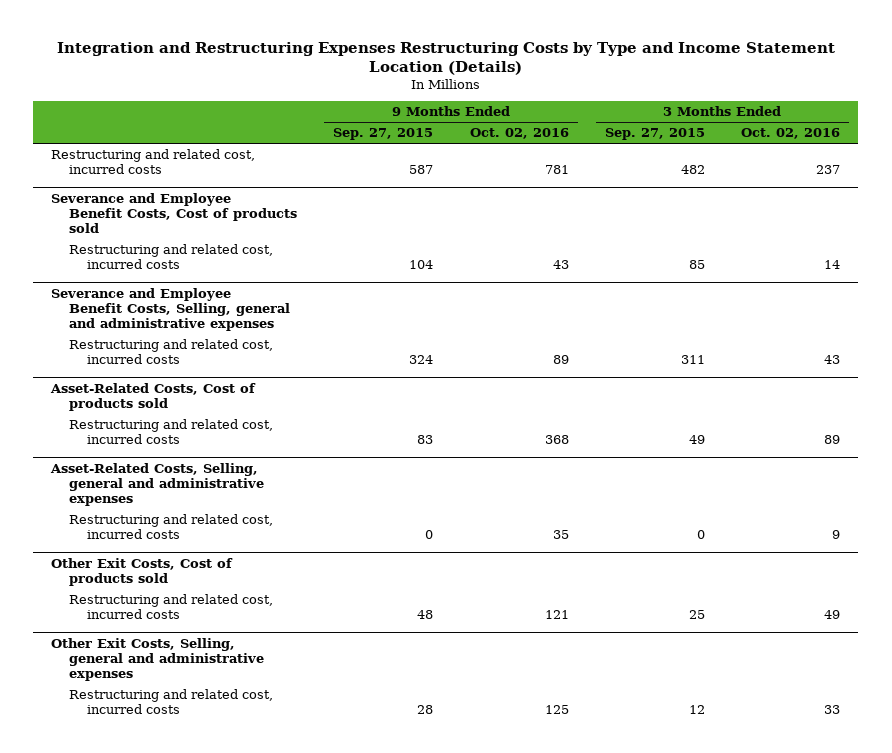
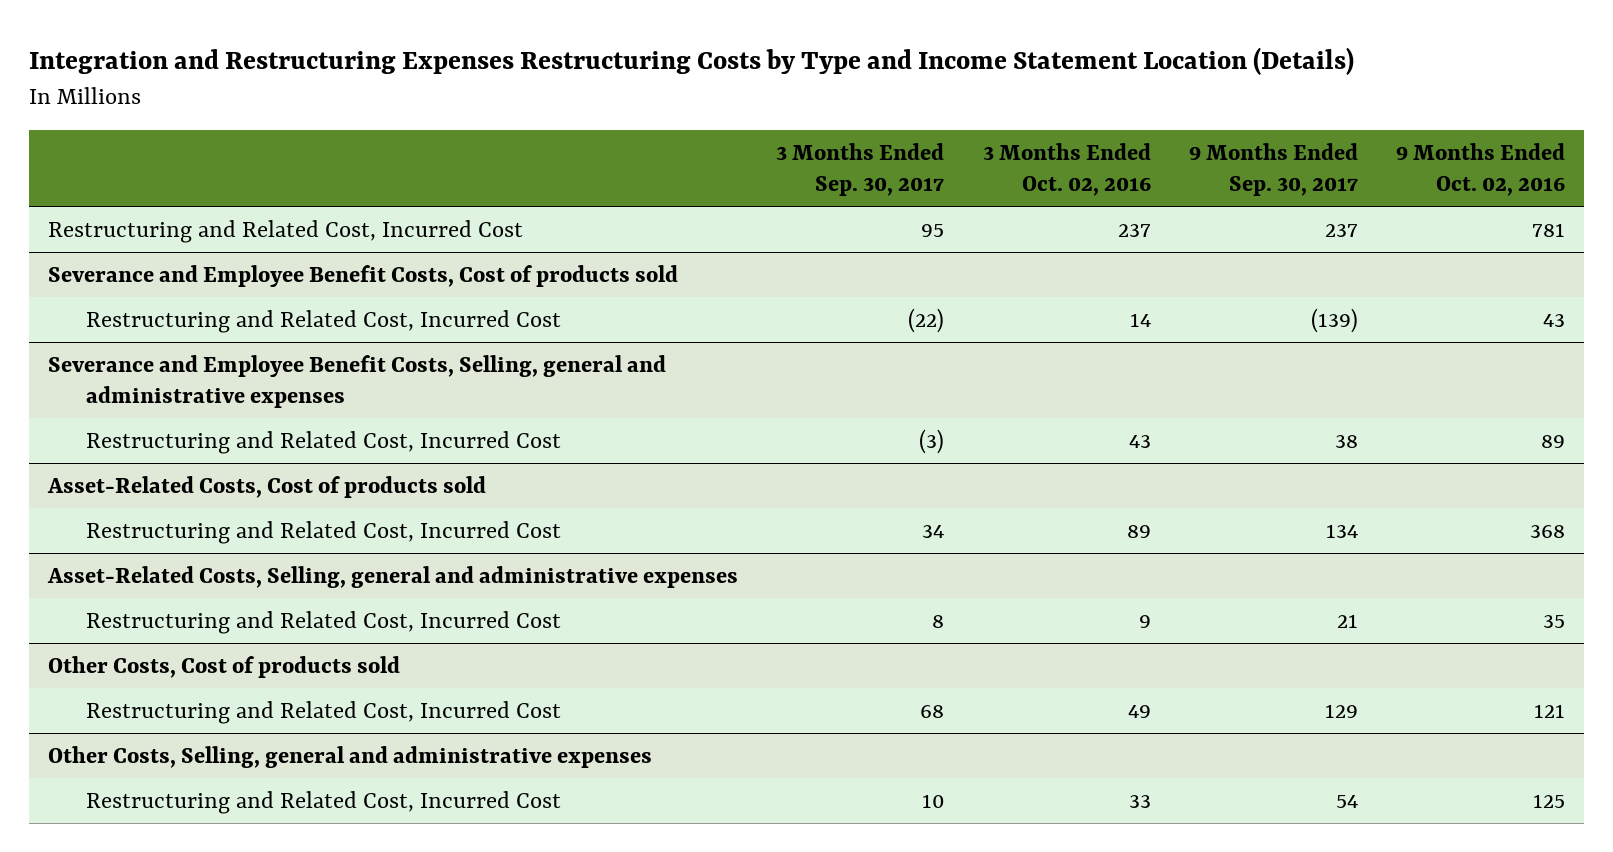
[333,128,434,141] Sep. 27, 2015 -> none
[604,128,705,141] Sep. 27, 2015 -> none
none -> [776,142,945,197] 3 Months Ended Sep. 30, 2017
none -> [1188,142,1358,197] 9 Months Ended Sep. 30, 2017
[51,149,256,175] Restructuring and related cost, incurred costs -> [48,219,524,243] Restructuring and Related Cost, Incurred Cost
[69,244,274,270] Restructuring and related cost, incurred costs -> [86,309,562,333] Restructuring and Related Cost, Incurred Cost
[69,339,274,365] Restructuring and related cost, incurred costs -> [86,430,562,454] Restructuring and Related Cost, Incurred Cost
[69,419,274,445] Restructuring and related cost, incurred costs -> [86,520,562,544] Restructuring and Related Cost, Incurred Cost
[69,514,274,540] Restructuring and related cost, incurred costs -> [86,610,562,634] Restructuring and Related Cost, Incurred Cost
[51,557,234,586] Other Exit Costs, Cost of products sold -> [48,655,401,678] Other Costs, Cost of products sold
[69,594,274,620] Restructuring and related cost, incurred costs -> [86,700,562,724] Restructuring and Related Cost, Incurred Cost
[51,637,265,682] Other Exit Costs, Selling, general and administrative expenses -> [48,745,653,768] Other Costs, Selling, general and administrative expenses
[69,689,274,715] Restructuring and related cost, incurred costs -> [86,790,562,814] Restructuring and Related Cost, Incurred Cost

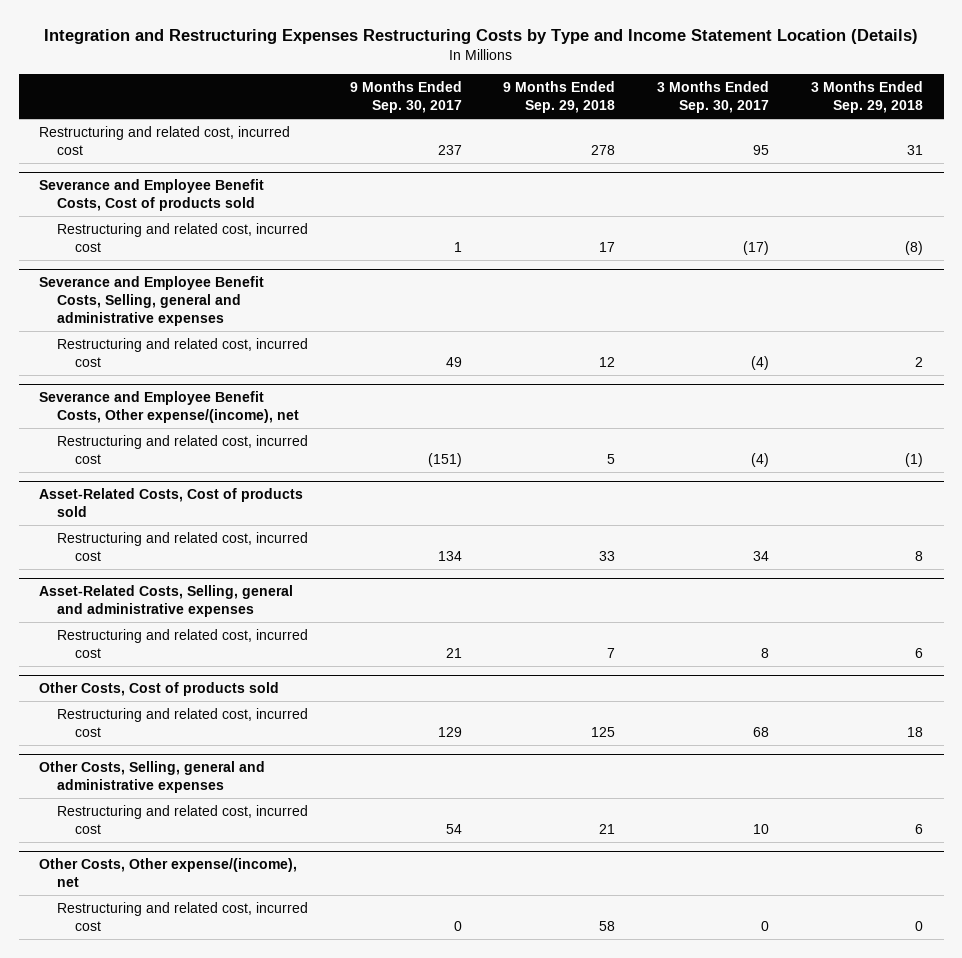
[982,142,1151,197] 3 Months Ended Oct. 02, 2016 -> none
[1395,142,1565,197] 9 Months Ended Oct. 02, 2016 -> none
none -> [503,80,616,113] 9 Months Ended Sep. 29, 2018
none -> [810,80,923,113] 3 Months Ended Sep. 29, 2018
[48,219,524,243] Restructuring and Related Cost, Incurred Cost -> [39,125,291,156] Restructuring and related cost, incurred cost
[86,309,562,333] Restructuring and Related Cost, Incurred Cost -> [56,222,308,253] Restructuring and related cost, incurred cost
[908,307,945,333] (22) -> [743,241,770,256] (17)
[1310,307,1358,333] (139) -> [453,242,462,253] 1
[86,430,562,454] Restructuring and Related Cost, Incurred Cost -> [56,337,308,368] Restructuring and related cost, incurred cost
[919,428,945,454] (3) -> [751,356,770,371] (4)
[1334,434,1358,448] 38 -> [445,357,462,368] 49
none -> [39,391,299,424] Severance and Employee Benefit Costs, Other expense/(income), net
none -> [56,434,308,465] Restructuring and related cost, incurred cost
[86,520,562,544] Restructuring and Related Cost, Incurred Cost -> [56,531,308,562] Restructuring and related cost, incurred cost
[86,610,562,634] Restructuring and Related Cost, Incurred Cost -> [56,628,308,659] Restructuring and related cost, incurred cost
[86,700,562,724] Restructuring and Related Cost, Incurred Cost -> [56,707,308,738] Restructuring and related cost, incurred cost
[86,790,562,814] Restructuring and Related Cost, Incurred Cost -> [56,804,308,835] Restructuring and related cost, incurred cost
none -> [39,858,298,888] Other Costs, Other expense/(income), net
none -> [56,901,308,932] Restructuring and related cost, incurred cost

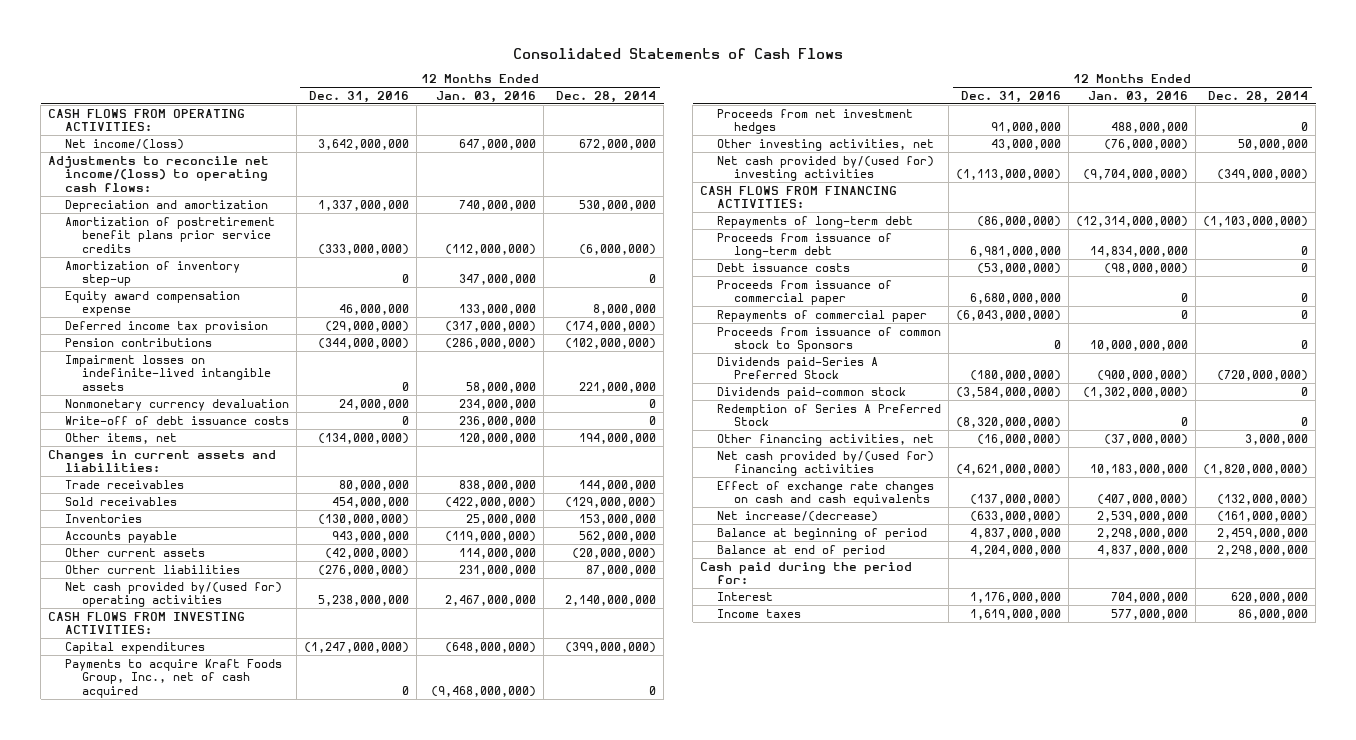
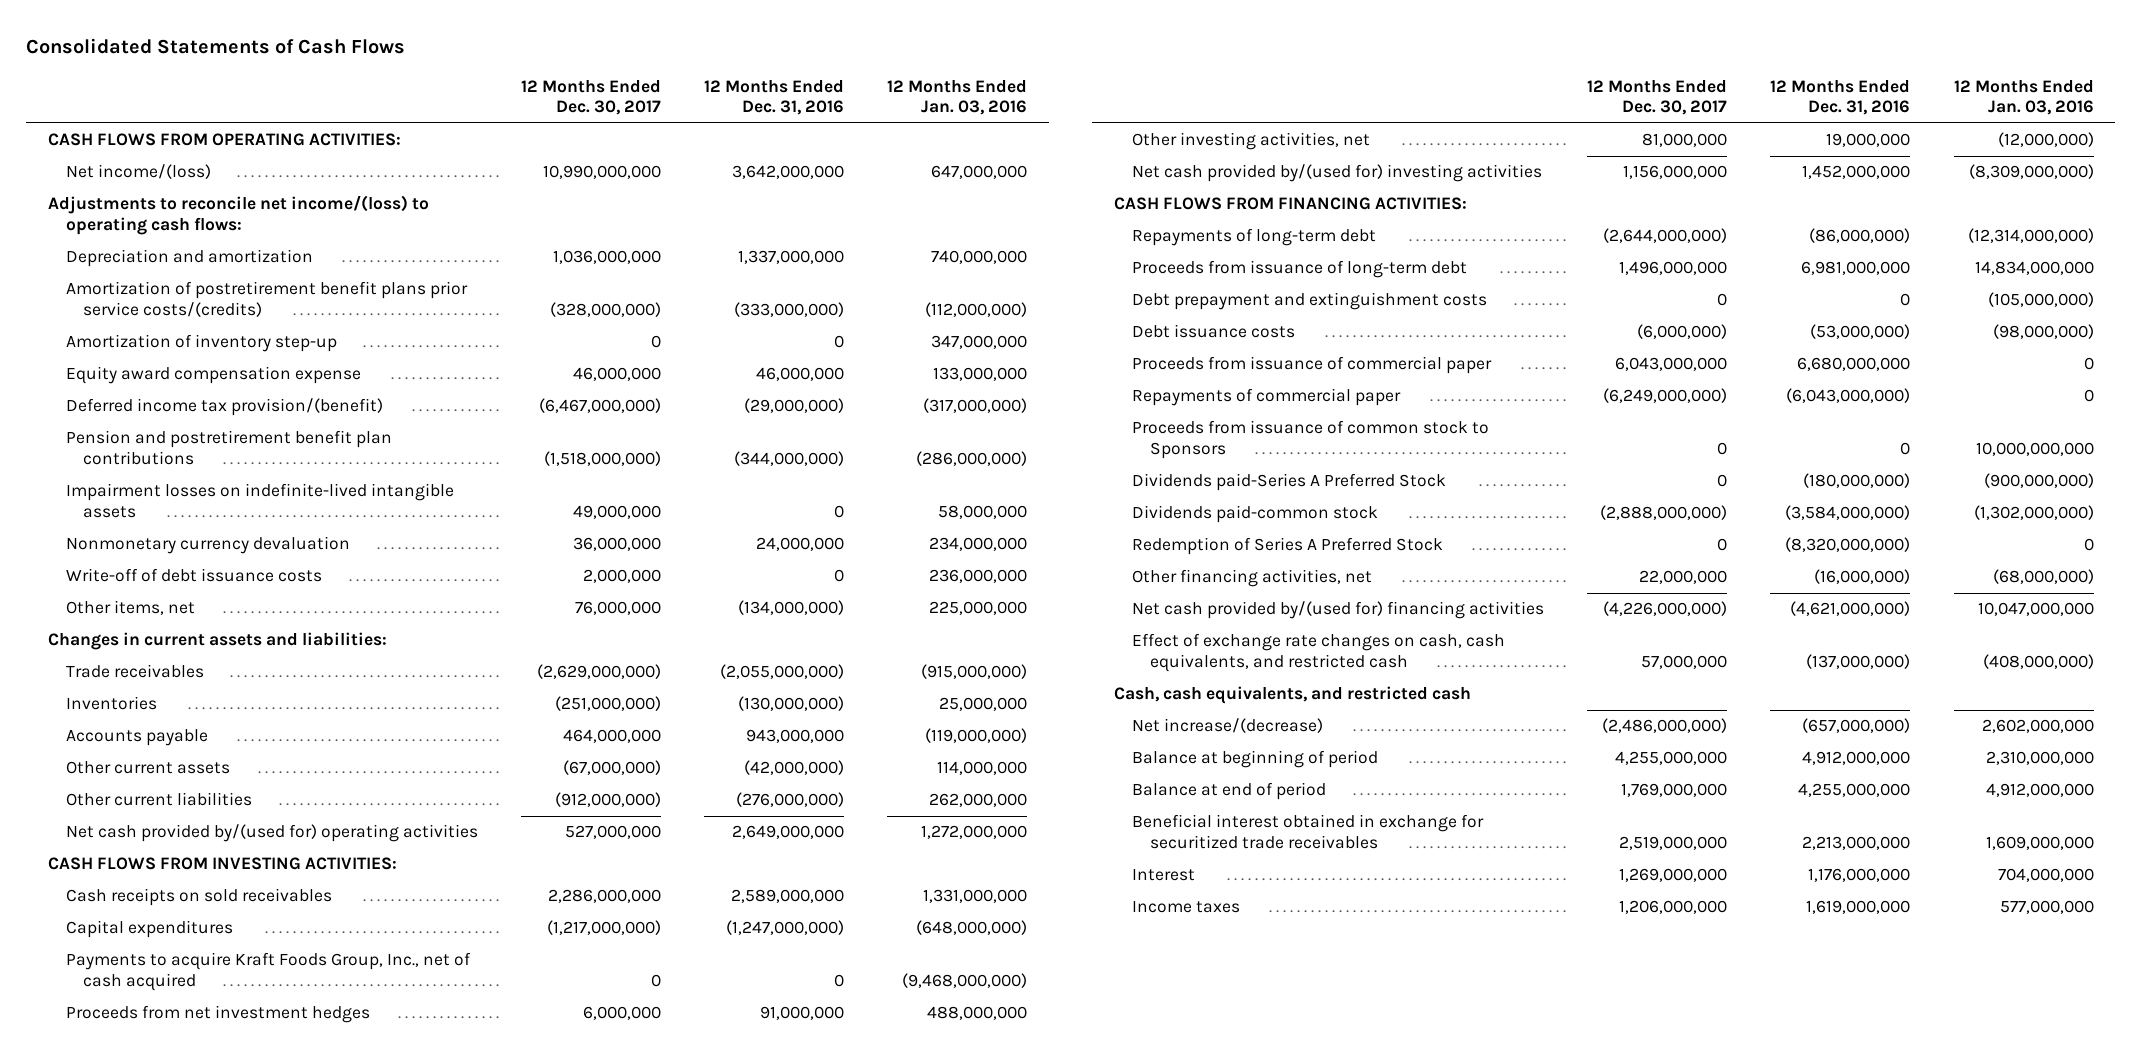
[556,91,657,104] Dec. 28, 2014 -> none
none -> [520,79,661,116] 12 Months Ended Dec. 30, 2017
[65,216,276,253] Amortization of postretirement benefit plans prior service credits -> [65,281,468,318] Amortization of postretirement benefit plans prior service costs/(credits)
[65,320,269,333] Deferred income tax provision -> [65,398,383,417] Deferred income tax provision/(benefit)
[65,337,213,347] Pension contributions -> [65,430,392,466] Pension and postretirement benefit plan contributions
[459,432,537,444] 120,000,000 -> [929,601,1028,616] 225,000,000
[65,496,178,506] Sold receivables -> none
[339,479,410,491] 80,000,000 -> [720,664,845,680] (2,055,000,000)
[459,479,537,491] 838,000,000 -> [921,664,1028,680] (915,000,000)
[459,564,537,576] 231,000,000 -> [929,793,1028,808] 262,000,000
[318,595,410,607] 5,238,000,000 -> [732,825,845,840] 2,649,000,000
[445,595,537,607] 2,467,000,000 -> [921,825,1028,840] 1,272,000,000
none -> [65,888,332,907] Cash receipts on sold receivables
[991,138,1062,150] 43,000,000 -> [1826,133,1911,148] 19,000,000
[1104,138,1189,150] (76,000,000) -> [1997,132,2094,148] (12,000,000)
[956,169,1062,181] (1,113,000,000) -> [1802,165,1911,180] 1,452,000,000
[1083,169,1189,181] (9,704,000,000) -> [1968,164,2094,180] (8,309,000,000)
none -> [1131,292,1487,311] Debt prepayment and extinguishment costs
[700,561,913,585] Cash paid during the period for: -> none
[1104,433,1189,445] (37,000,000) -> [1992,569,2094,585] (68,000,000)
[1090,464,1189,476] 10,183,000,000 -> [1977,602,2094,617] 10,047,000,000
[717,480,935,507] Effect of exchange rate changes on cash and cash equivalents -> [1131,633,1505,673] Effect of exchange rate changes on cash, cash equivalents, and restricted cash
[1097,494,1189,506] (407,000,000) -> [1982,654,2094,670] (408,000,000)
none -> [1114,686,1472,705] Cash, cash equivalents, and restricted cash
[970,510,1062,522] (633,000,000) -> [1802,718,1911,734] (657,000,000)
[1097,510,1189,522] 2,539,000,000 -> [1981,719,2094,734] 2,602,000,000
[970,527,1062,539] 4,837,000,000 -> [1802,751,1911,766] 4,912,000,000
[1097,527,1189,539] 2,298,000,000 -> [1985,751,2094,766] 2,310,000,000
[970,544,1062,556] 4,204,000,000 -> [1798,783,1911,798] 4,255,000,000
[1097,544,1189,556] 4,837,000,000 -> [1985,783,2094,798] 4,912,000,000
none -> [1131,814,1484,850] Beneficial interest obtained in exchange for securitized trade receivables

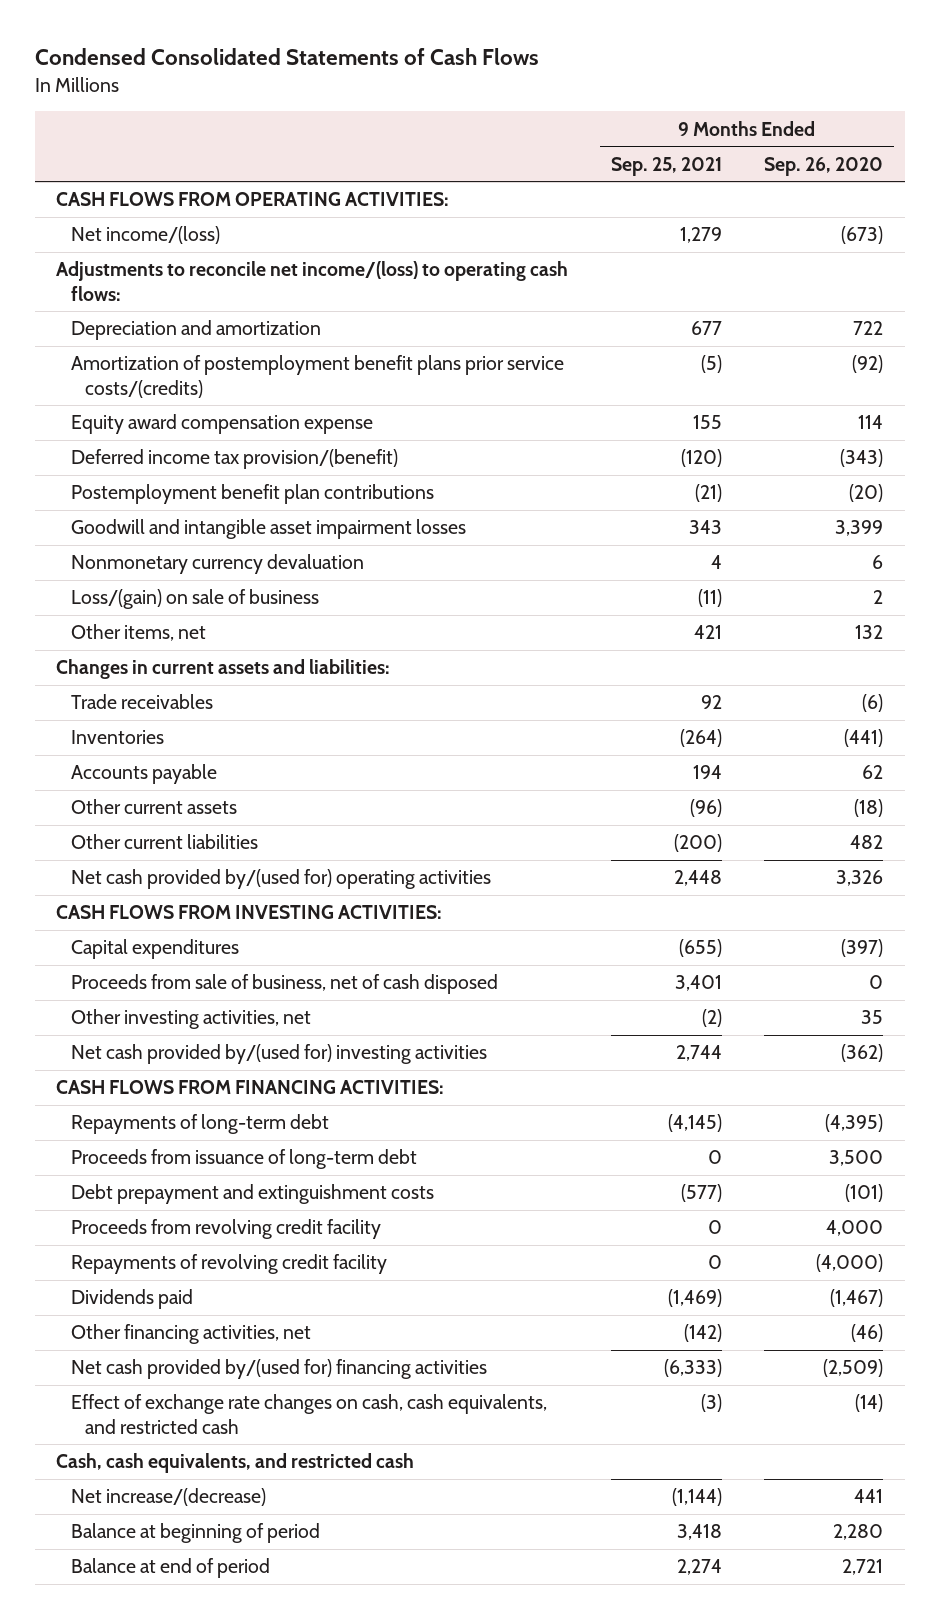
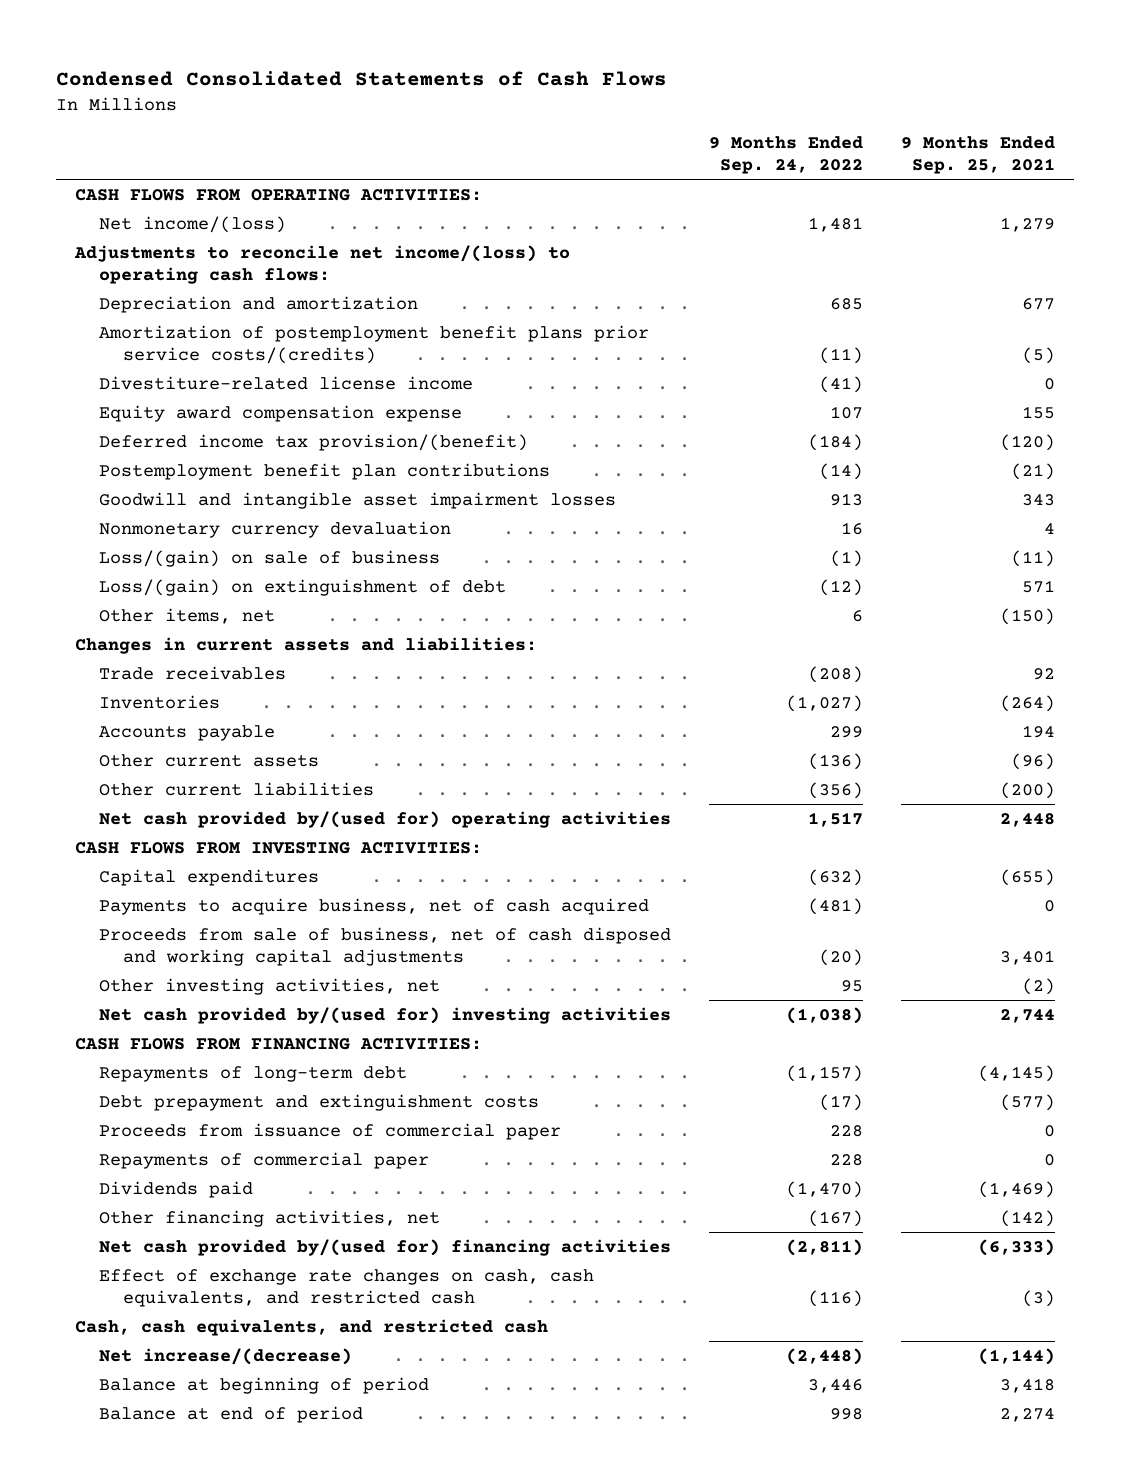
[764,156,884,176] Sep. 26, 2020 -> none
none -> [708,136,863,174] 9 Months Ended Sep. 24, 2022
none -> [99,375,474,390] Divestiture-related license income
none -> [99,578,507,596] Loss/(gain) on extinguishment of debt
[693,625,722,640] 421 -> [999,607,1055,625] (150)
none -> [99,897,650,915] Payments to acquire business, net of cash acquired
[70,974,498,995] Proceeds from sale of business, net of cash disposed -> [99,926,672,966] Proceeds from sale of business, net of cash disposed and working capital adjustments
[70,1149,417,1170] Proceeds from issuance of long-term debt -> none
[70,1219,381,1240] Proceeds from revolving credit facility -> none
[70,1254,387,1275] Repayments of revolving credit facility -> none
none -> [99,1122,562,1140] Proceeds from issuance of commercial paper
none -> [99,1151,430,1169] Repayments of commercial paper

